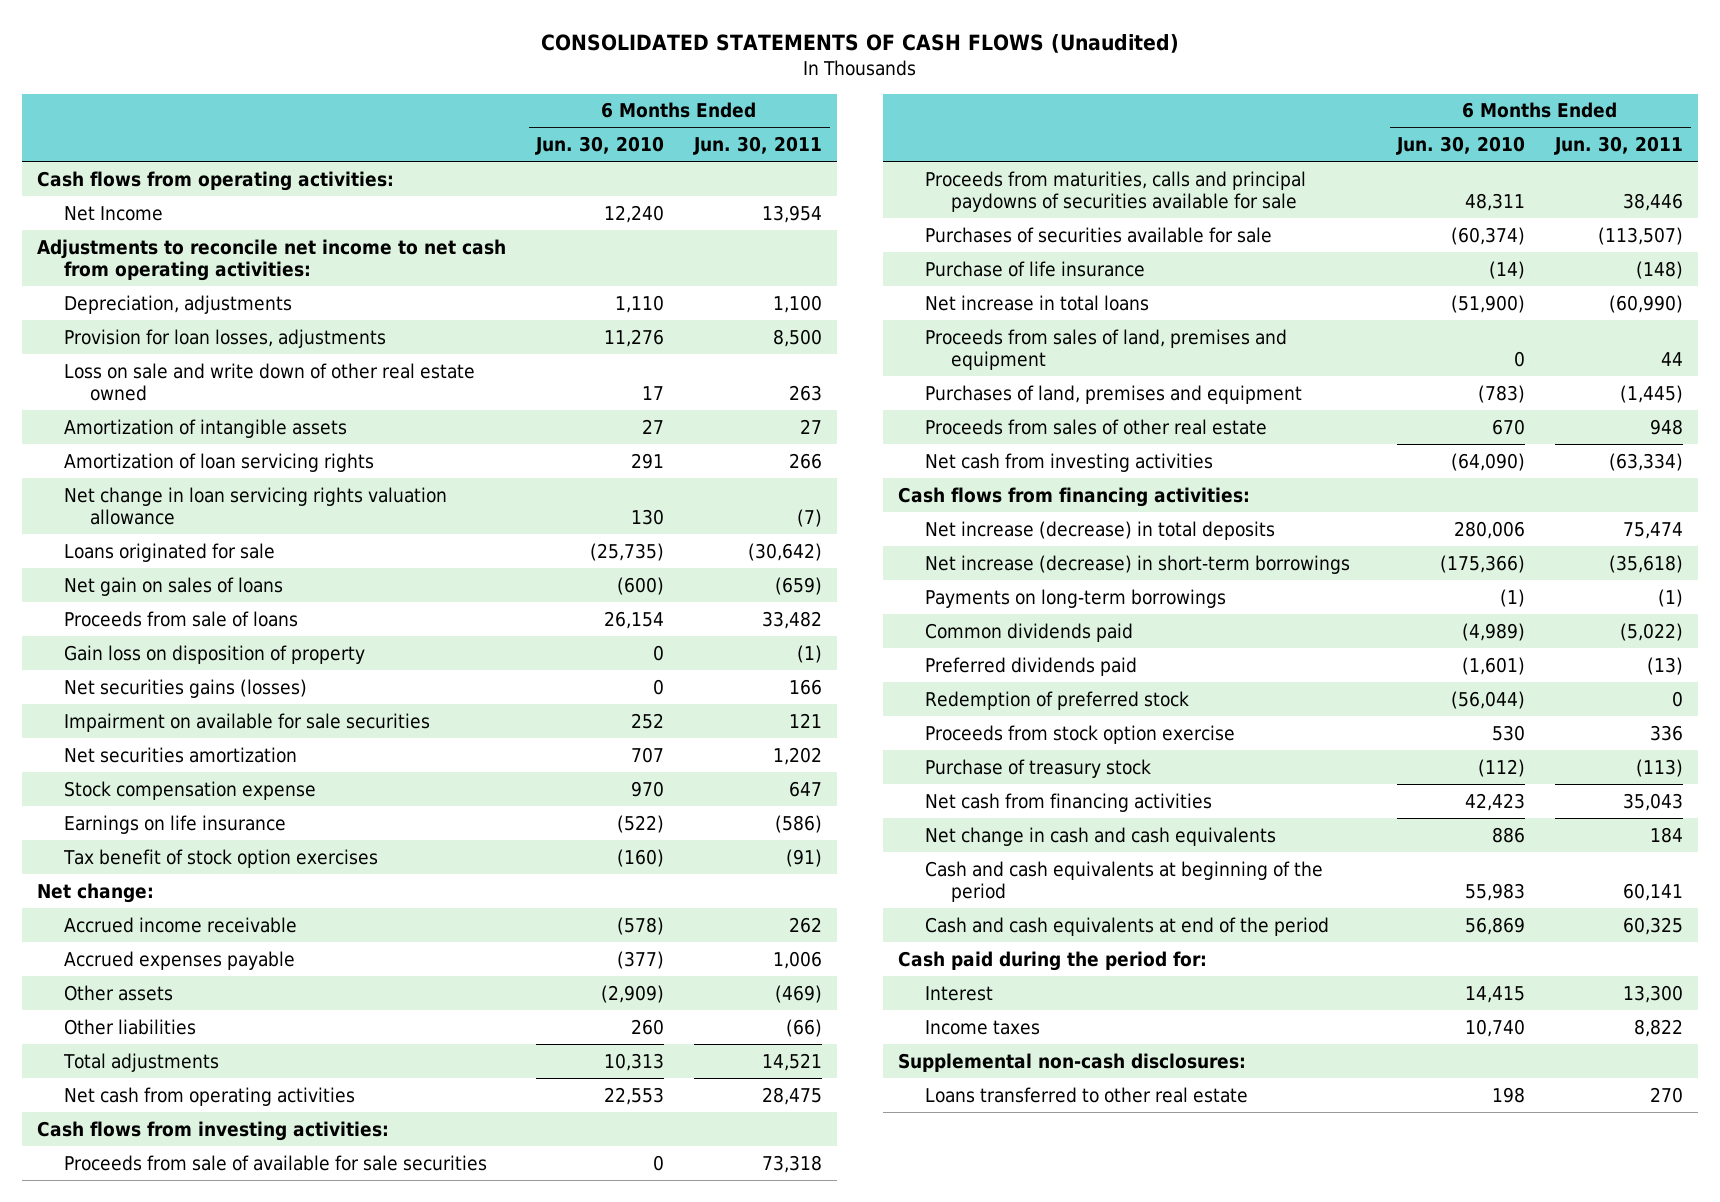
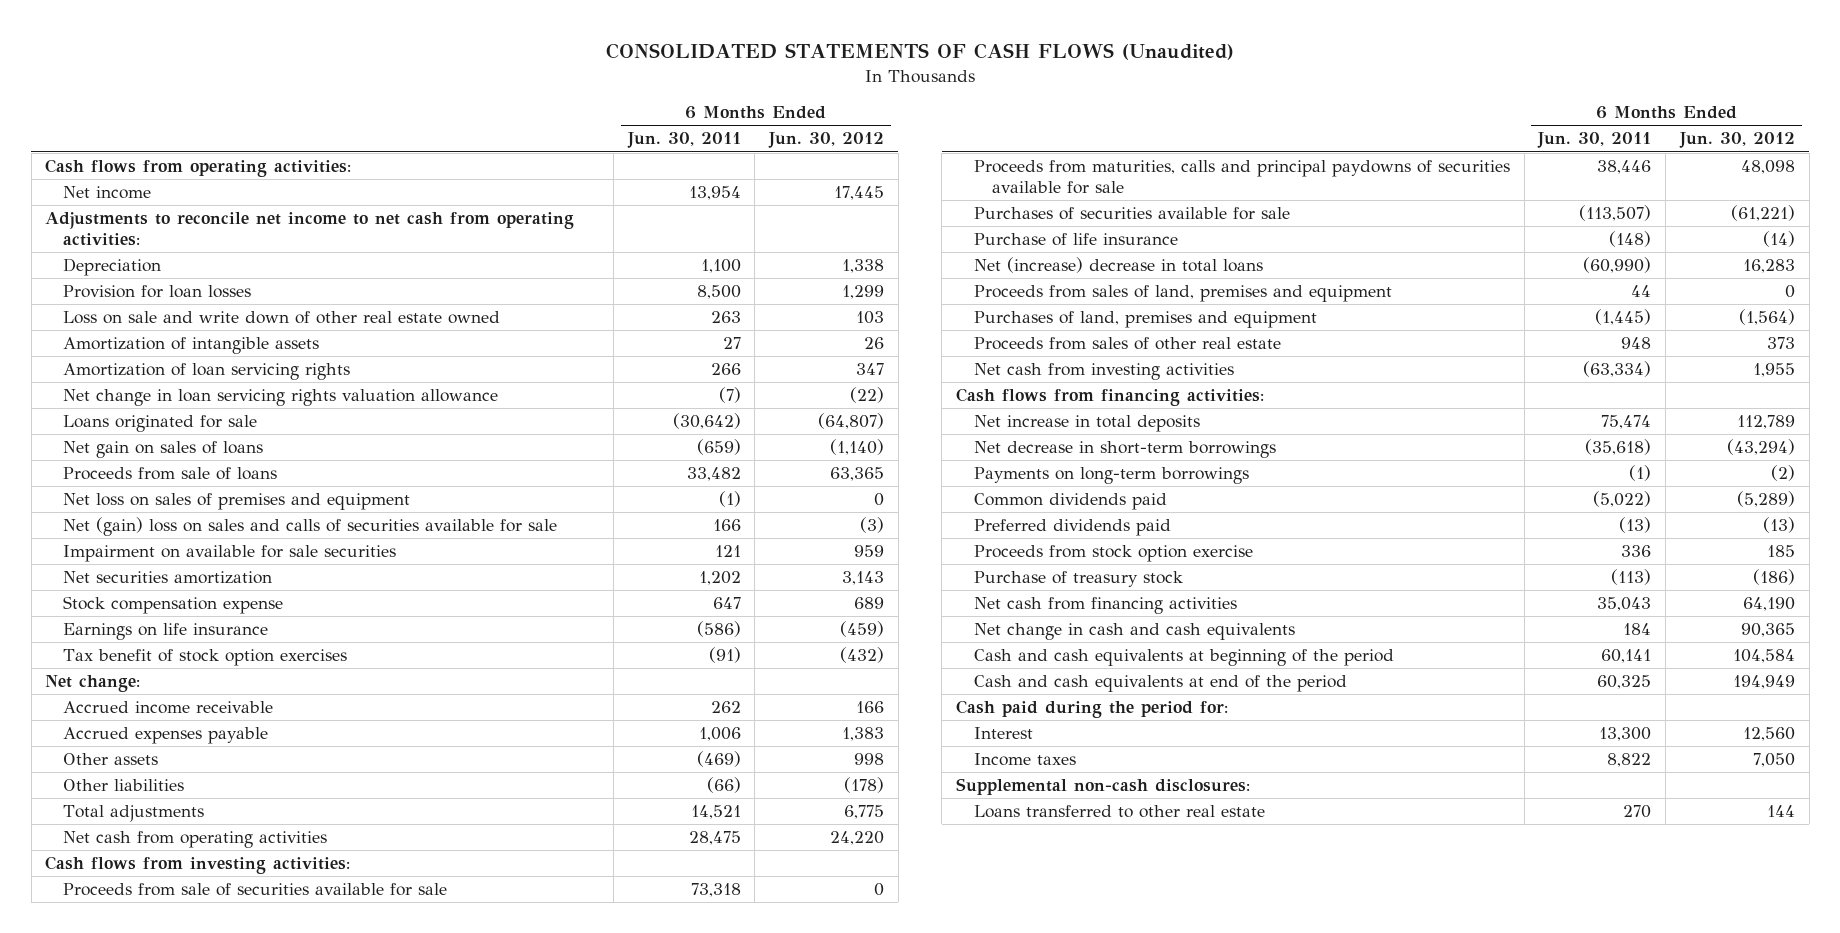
[535,135,665,155] Jun. 30, 2010 -> none
none -> [768,132,885,149] Jun. 30, 2012
[63,205,163,221] Net Income -> [63,186,152,200] Net income
[63,294,292,314] Depreciation, adjustments -> [63,258,162,277] Depreciation
[63,328,386,348] Provision for loan losses, adjustments -> [63,285,252,299] Provision for loan losses
[63,644,365,664] Gain loss on disposition of property -> [63,493,411,511] Net loss on sales of premises and equipment
[63,678,307,698] Net securities gains (losses) -> [63,517,558,537] Net (gain) loss on sales and calls of securities available for sale
[63,1154,487,1171] Proceeds from sale of available for sale securities -> [63,883,448,897] Proceeds from sale of securities available for sale
[924,294,1149,311] Net increase in total loans -> [974,257,1264,274] Net (increase) decrease in total loans
[924,520,1275,540] Net increase (decrease) in total deposits -> [974,415,1201,433] Net increase in total deposits
[924,554,1350,574] Net increase (decrease) in short-term borrowings -> [974,441,1277,459] Net decrease in short-term borrowings
[924,690,1189,710] Redemption of preferred stock -> none

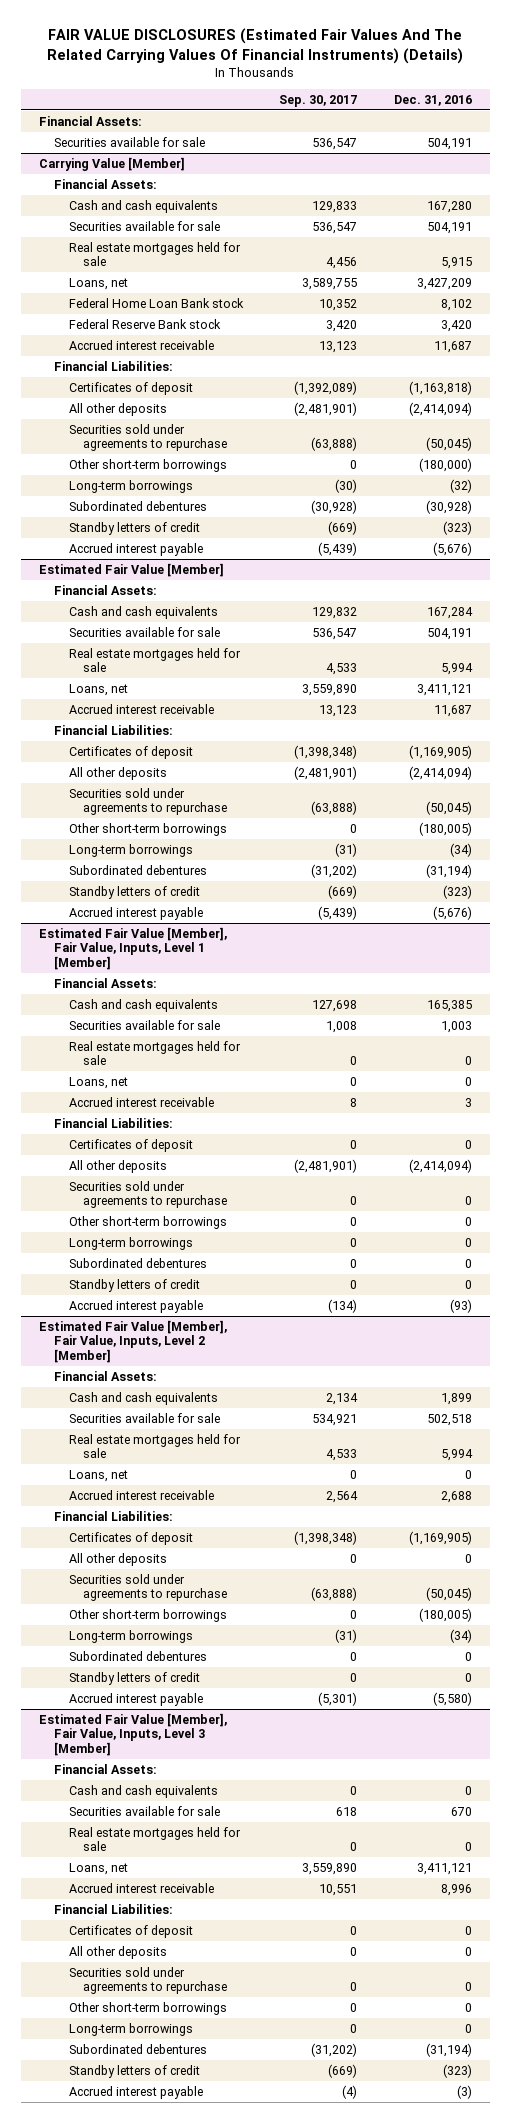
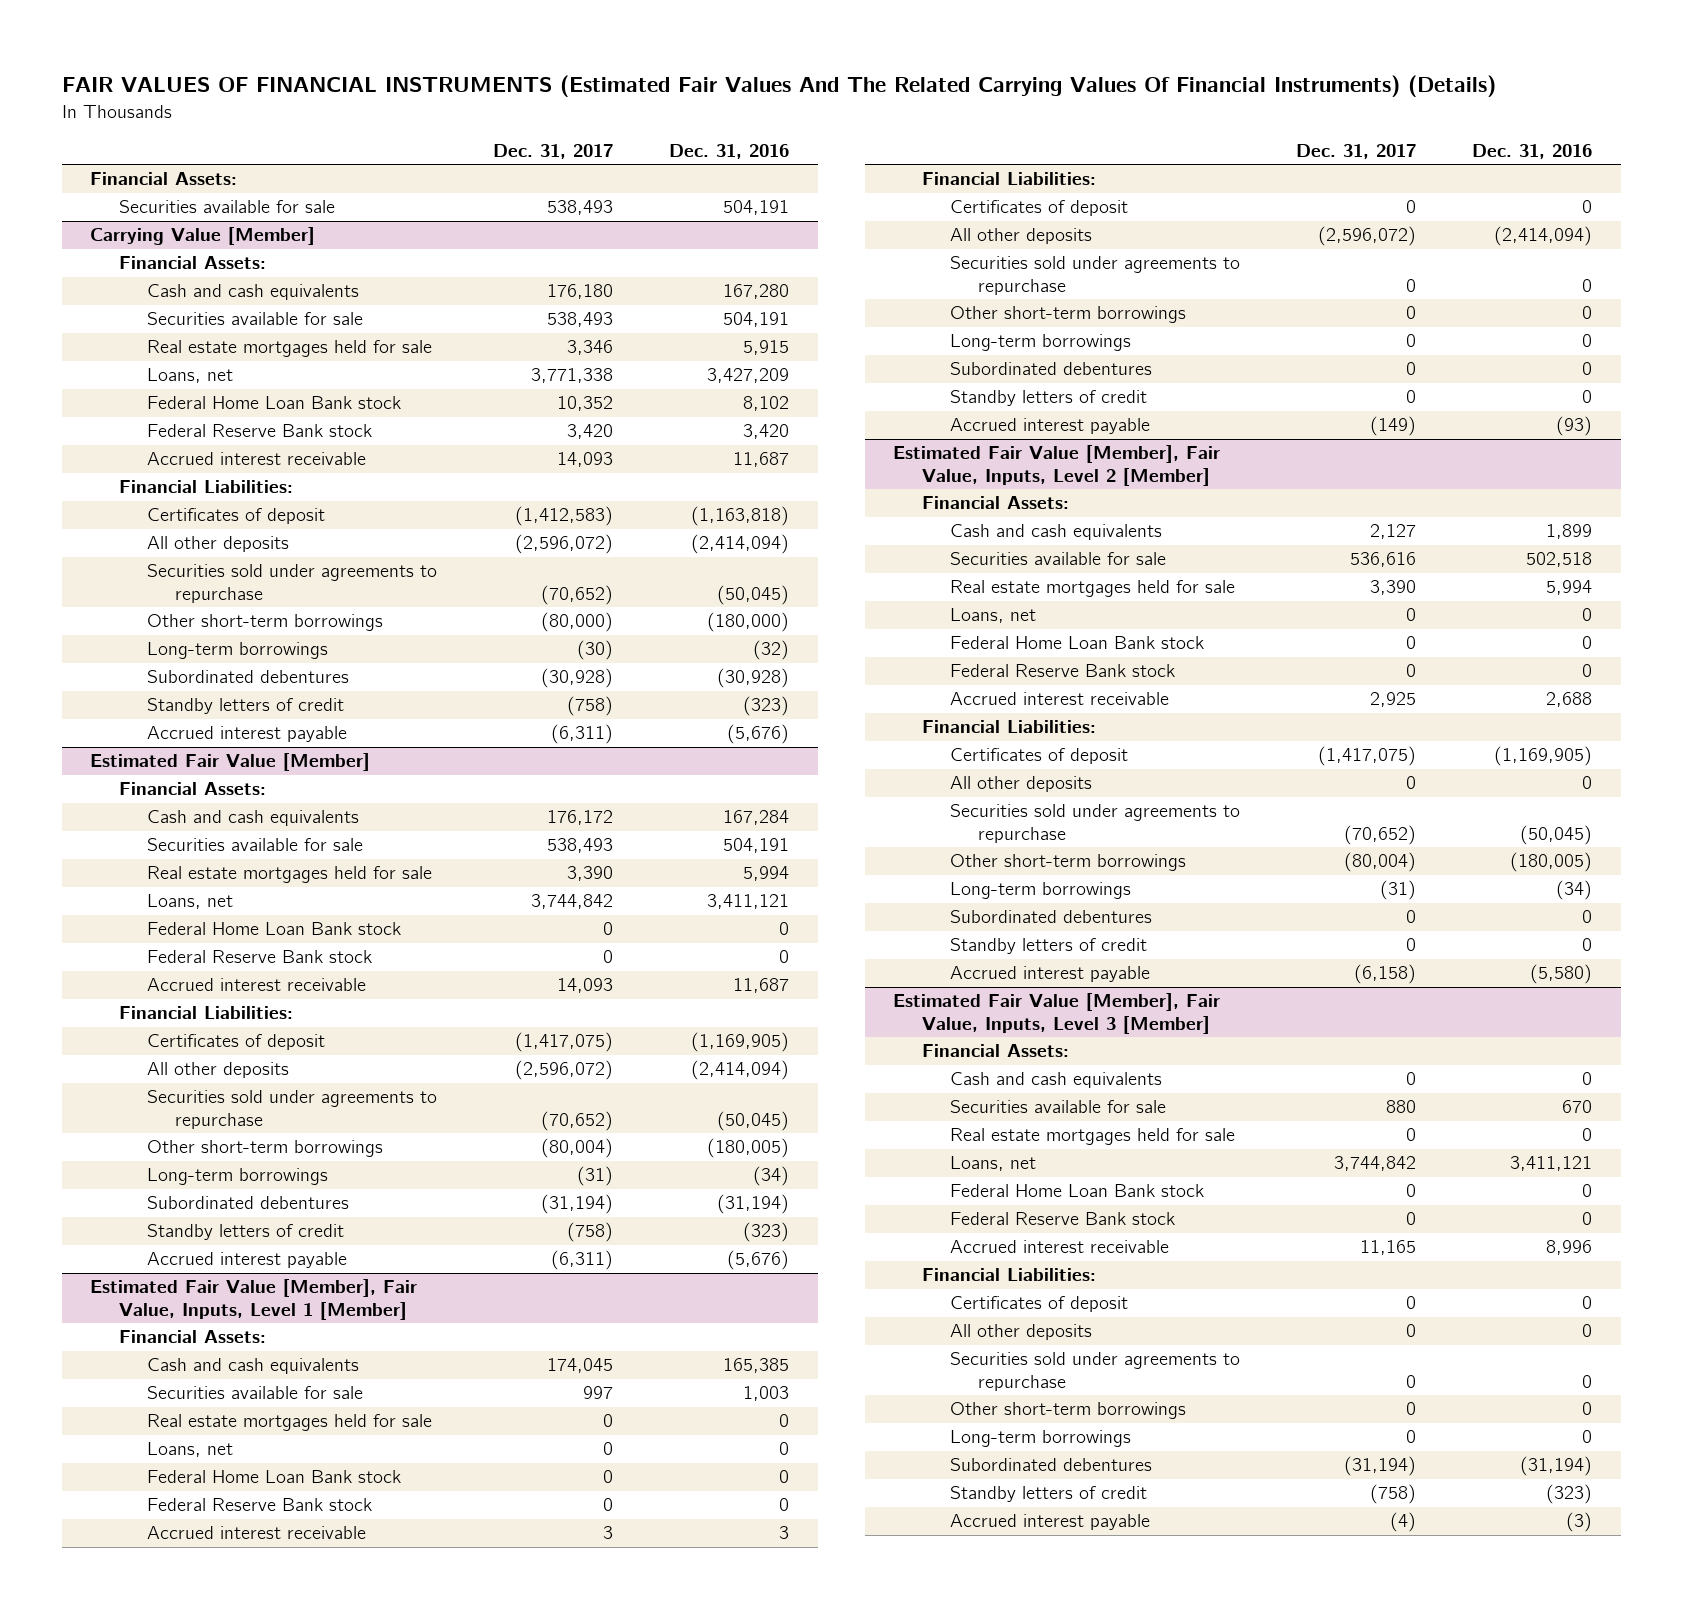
[47,28,464,64] FAIR VALUE DISCLOSURES (Estimated Fair Values And The Related Carrying Values Of Financial Instruments) (Details) -> [62,74,1497,97] FAIR VALUES OF FINANCIAL INSTRUMENTS (Estimated Fair Values And The Related Carrying Values Of Financial Instruments) (Details)
[279,94,358,107] Sep. 30, 2017 -> none
none -> [493,144,614,160] Dec. 31, 2017
none -> [147,922,402,936] Federal Home Loan Bank stock
none -> [147,950,373,964] Federal Reserve Bank stock
none -> [147,1470,402,1484] Federal Home Loan Bank stock
none -> [147,1498,373,1512] Federal Reserve Bank stock
none -> [950,636,1205,650] Federal Home Loan Bank stock
none -> [950,664,1176,678] Federal Reserve Bank stock
none -> [950,1184,1205,1198] Federal Home Loan Bank stock
none -> [950,1212,1176,1226] Federal Reserve Bank stock

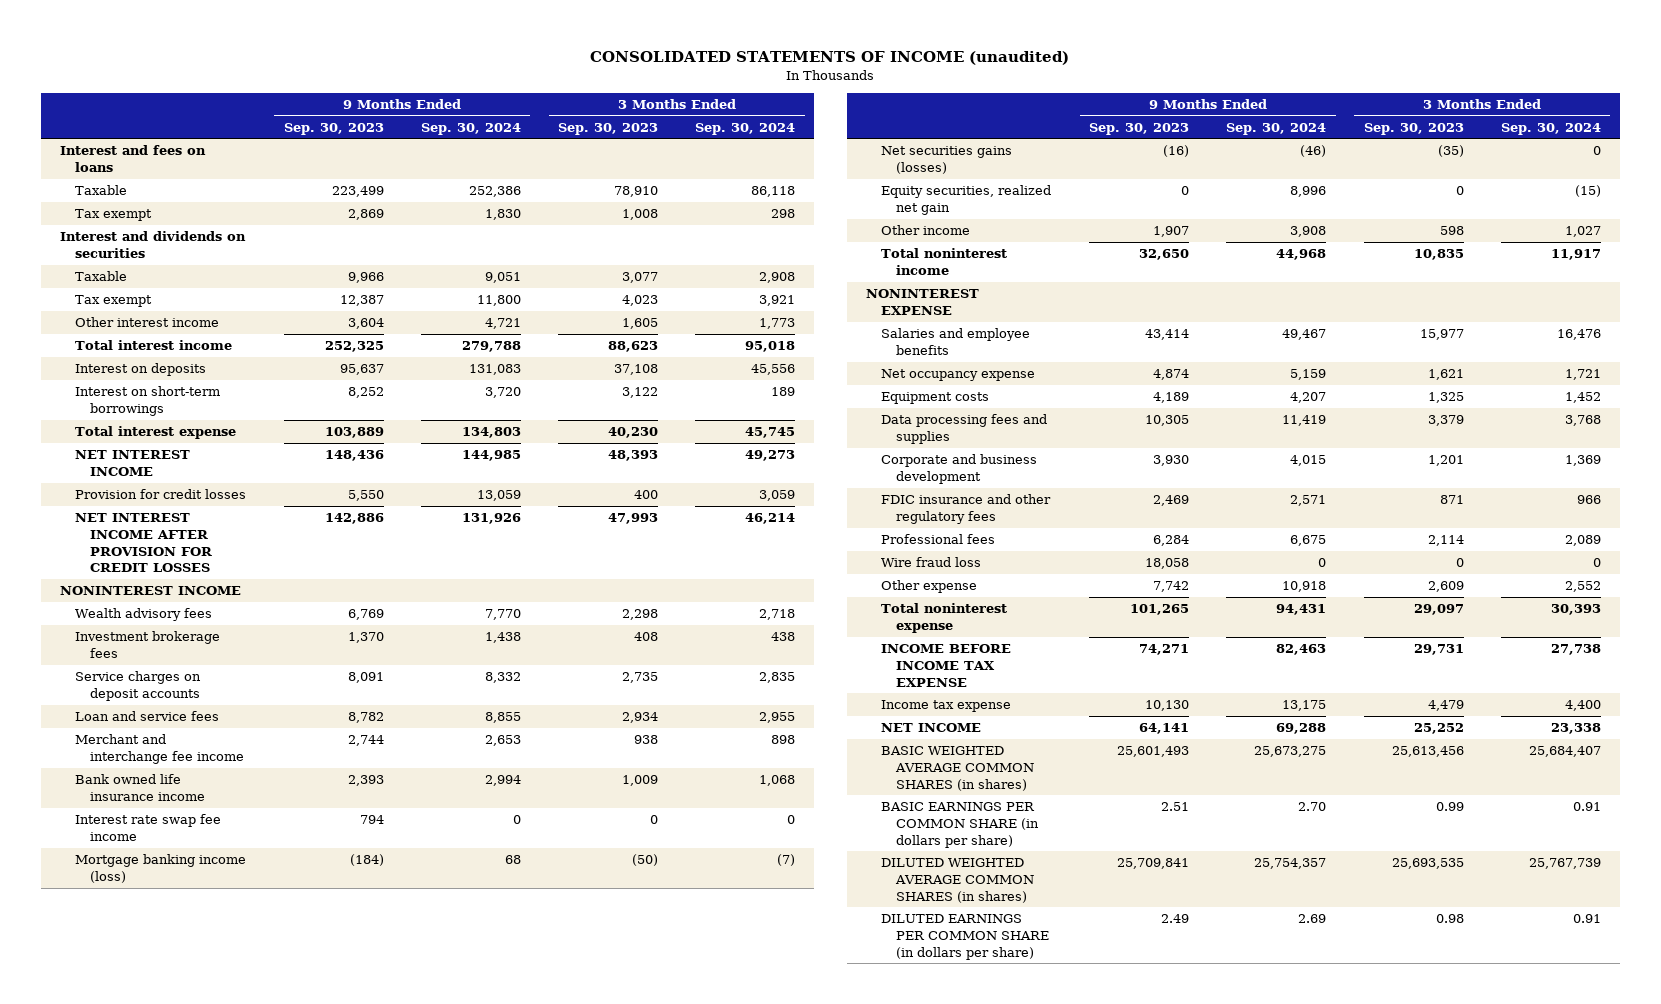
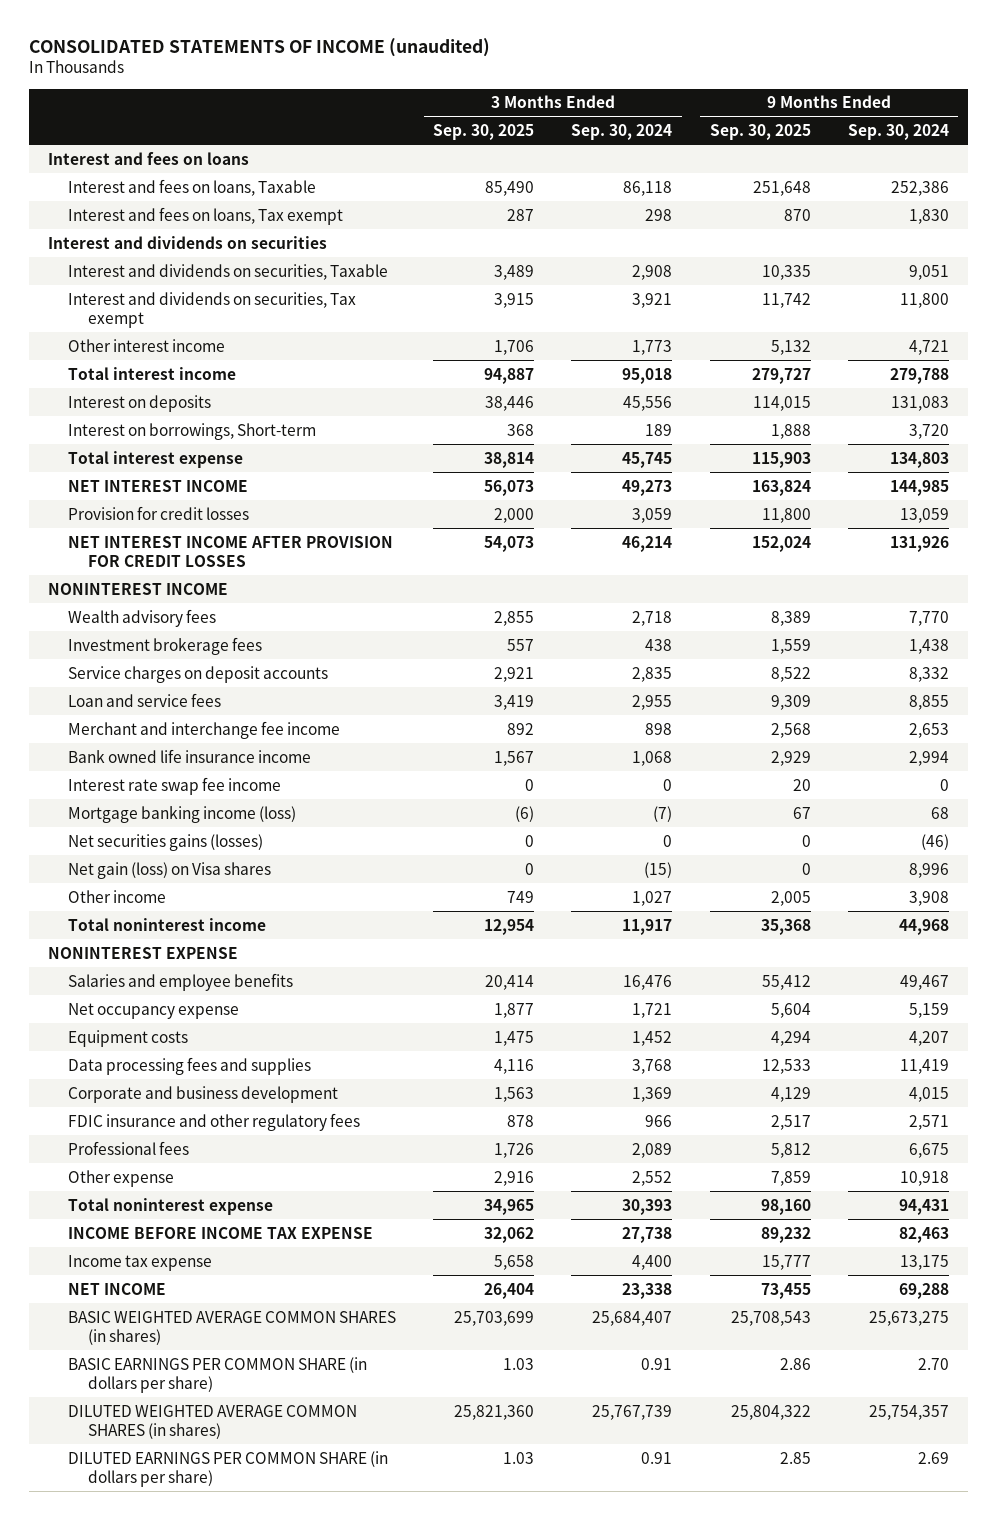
[283,122,384,135] Sep. 30, 2023 -> none
[558,122,659,135] Sep. 30, 2023 -> none
none -> [433,124,535,141] Sep. 30, 2025
none -> [709,124,811,141] Sep. 30, 2025
[75,185,128,196] Taxable -> [67,178,316,196] Interest and fees on loans, Taxable
[75,209,153,222] Tax exempt -> [67,206,343,225] Interest and fees on loans, Tax exempt
[75,271,128,282] Taxable -> [67,263,388,280] Interest and dividends on securities, Taxable
[75,295,153,308] Tax exempt -> [67,291,356,329] Interest and dividends on securities, Tax exempt
[75,386,221,416] Interest on short-term borrowings -> [67,422,316,440] Interest on borrowings, Short-term
[880,185,1051,215] Equity securities, realized net gain -> [67,861,271,879] Net gain (loss) on Visa shares
[880,557,981,568] Wire fraud loss -> none

